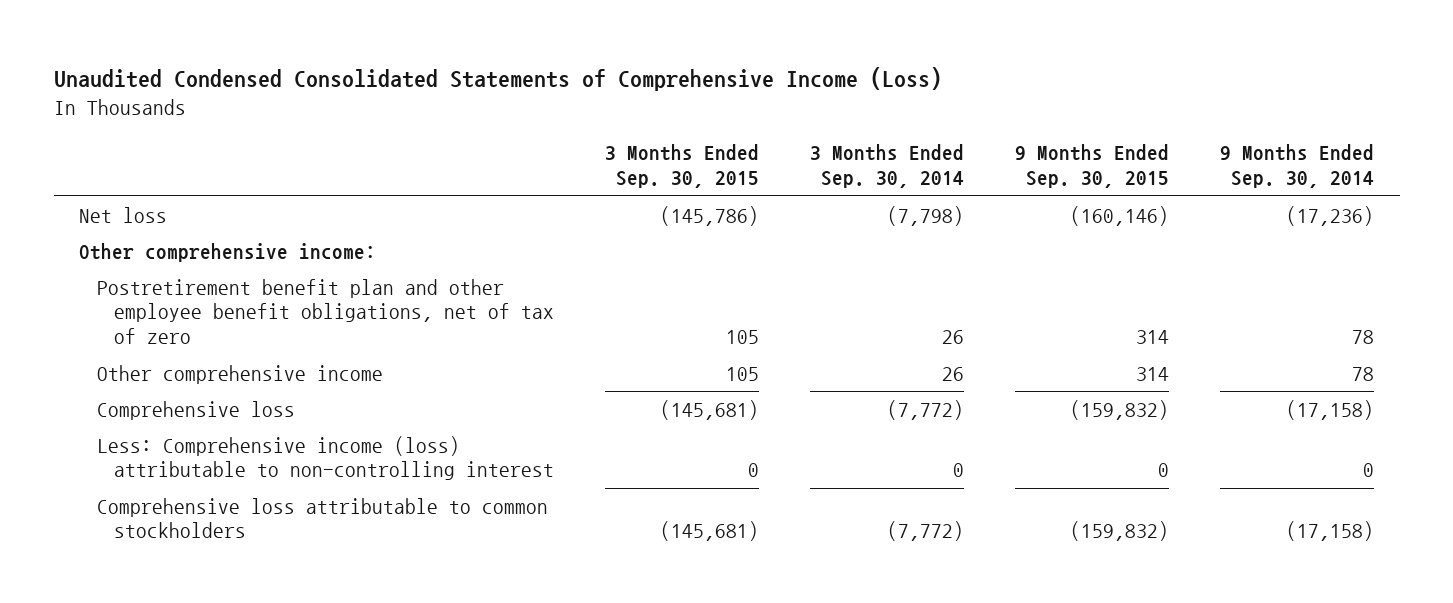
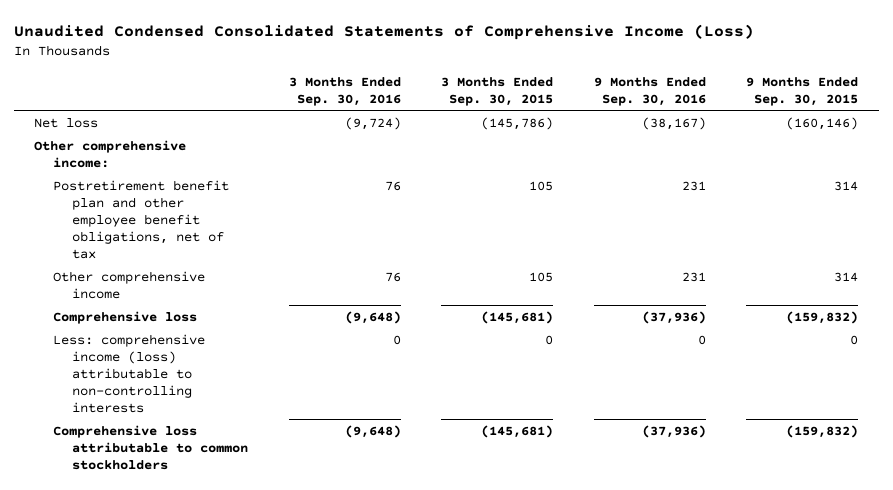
[809,144,964,188] 3 Months Ended Sep. 30, 2014 -> none
[1220,144,1375,188] 9 Months Ended Sep. 30, 2014 -> none
none -> [288,76,401,106] 3 Months Ended Sep. 30, 2016
none -> [593,76,706,106] 9 Months Ended Sep. 30, 2016
[96,278,554,345] Postretirement benefit plan and other employee benefit obligations, net of tax of zero -> [53,179,230,259] Postretirement benefit plan and other employee benefit obligations, net of tax
[96,435,554,481] Less: Comprehensive income (loss) attributable to non-controlling interest -> [53,333,206,413] Less: comprehensive income (loss) attributable to non-controlling interests

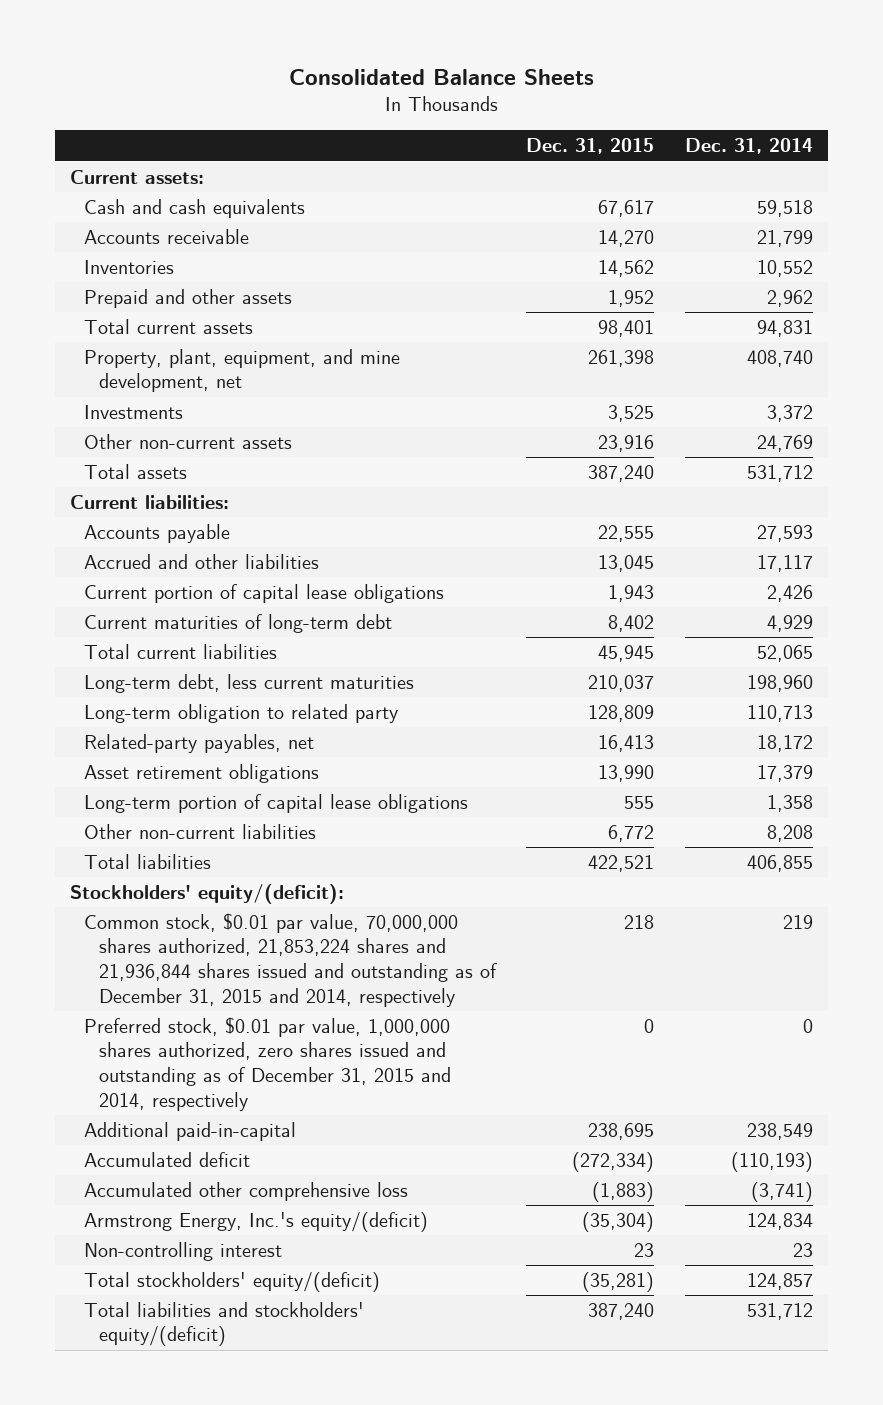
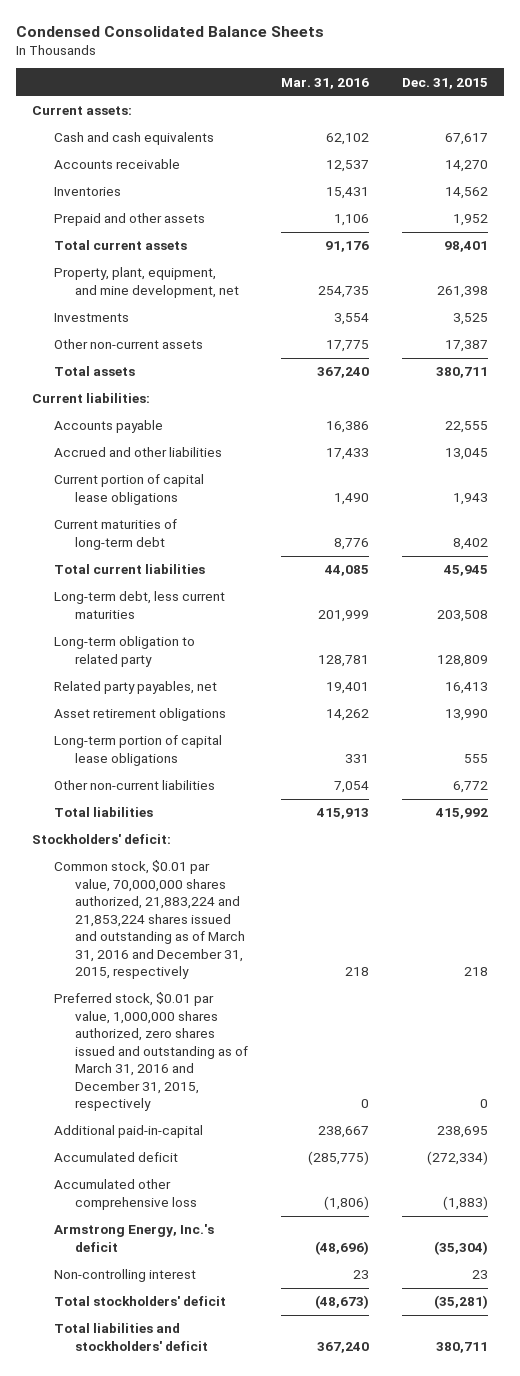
[288,68,594,85] Consolidated Balance Sheets -> [15,25,324,37] Condensed Consolidated Balance Sheets
[685,138,814,155] Dec. 31, 2014 -> none
none -> [281,77,370,89] Mar. 31, 2016
[598,434,655,452] 23,916 -> [444,340,488,353] 17,387
[588,464,655,482] 387,240 -> [435,367,488,379] 380,711
[588,674,655,692] 210,037 -> [436,609,488,622] 203,508
[84,733,315,753] Related-party payables, net -> [53,681,217,695] Related party payables, net
[588,854,655,872] 422,521 -> [434,808,488,820] 415,992
[70,883,345,904] Stockholders' equity/(deficit): -> [32,834,172,845] Stockholders' deficit:
[84,912,497,1007] Common stock, $0.01 par value, 70,000,000 shares authorized, 21,853,224 shares and 21,936,844 shares issued and outstanding as of December 31, 2015 and 2014, respectively -> [53,860,246,979] Common stock, $0.01 par value, 70,000,000 shares authorized, 21,883,224 and 21,853,224 shares issued and outstanding as of March 31, 2016 and December 31, 2015, respectively
[84,1016,451,1111] Preferred stock, $0.01 par value, 1,000,000 shares authorized, zero shares issued and outstanding as of December 31, 2015 and 2014, respectively -> [53,992,249,1111] Preferred stock, $0.01 par value, 1,000,000 shares authorized, zero shares issued and outstanding as of March 31, 2016 and December 31, 2015, respectively
[84,1211,429,1232] Armstrong Energy, Inc.'s equity/(deficit) -> [53,1224,214,1252] Armstrong Energy, Inc.'s deficit
[84,1271,381,1292] Total stockholders' equity/(deficit) -> [53,1296,226,1307] Total stockholders' deficit
[84,1301,365,1347] Total liabilities and stockholders' equity/(deficit) -> [53,1323,209,1351] Total liabilities and stockholders' deficit
[588,1302,655,1320] 387,240 -> [435,1341,488,1353] 380,711

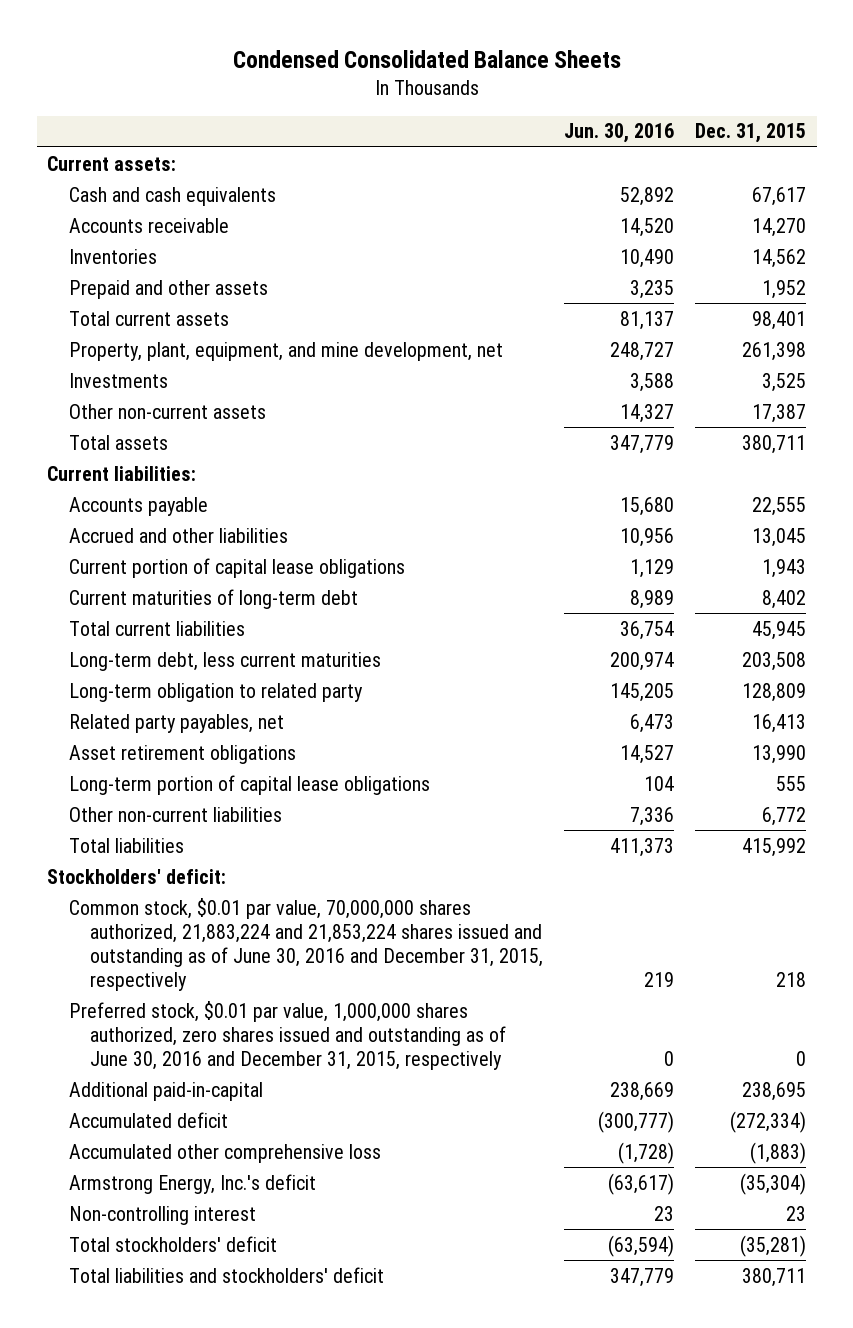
[281,77,370,89] Mar. 31, 2016 -> none
none -> [564,123,675,144] Jun. 30, 2016
[53,860,246,979] Common stock, $0.01 par value, 70,000,000 shares authorized, 21,883,224 and 21,853,224 shares issued and outstanding as of March 31, 2016 and December 31, 2015, respectively -> [68,897,544,991] Common stock, $0.01 par value, 70,000,000 shares authorized, 21,883,224 and 21,853,224 shares issued and outstanding as of June 30, 2016 and December 31, 2015, respectively
[53,992,249,1111] Preferred stock, $0.01 par value, 1,000,000 shares authorized, zero shares issued and outstanding as of March 31, 2016 and December 31, 2015, respectively -> [68,1000,507,1070] Preferred stock, $0.01 par value, 1,000,000 shares authorized, zero shares issued and outstanding as of June 30, 2016 and December 31, 2015, respectively

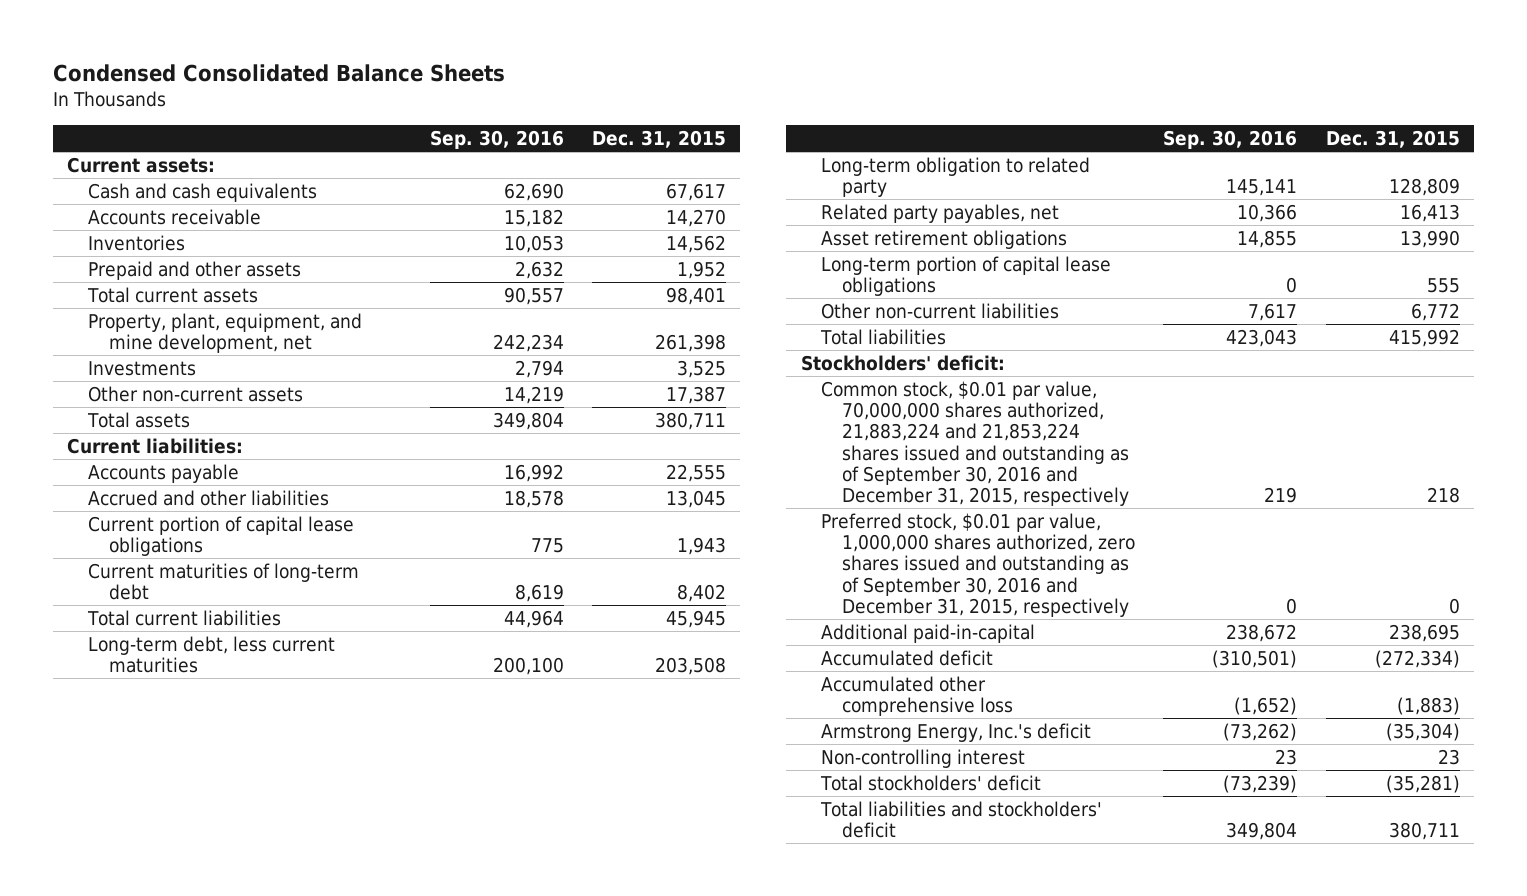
[564,123,675,144] Jun. 30, 2016 -> none
none -> [429,129,564,149] Sep. 30, 2016
[68,897,544,991] Common stock, $0.01 par value, 70,000,000 shares authorized, 21,883,224 and 21,853,224 shares issued and outstanding as of June 30, 2016 and December 31, 2015, respectively -> [821,380,1130,507] Common stock, $0.01 par value, 70,000,000 shares authorized, 21,883,224 and 21,853,224 shares issued and outstanding as of September 30, 2016 and December 31, 2015, respectively
[68,1000,507,1070] Preferred stock, $0.01 par value, 1,000,000 shares authorized, zero shares issued and outstanding as of June 30, 2016 and December 31, 2015, respectively -> [821,512,1136,617] Preferred stock, $0.01 par value, 1,000,000 shares authorized, zero shares issued and outstanding as of September 30, 2016 and December 31, 2015, respectively

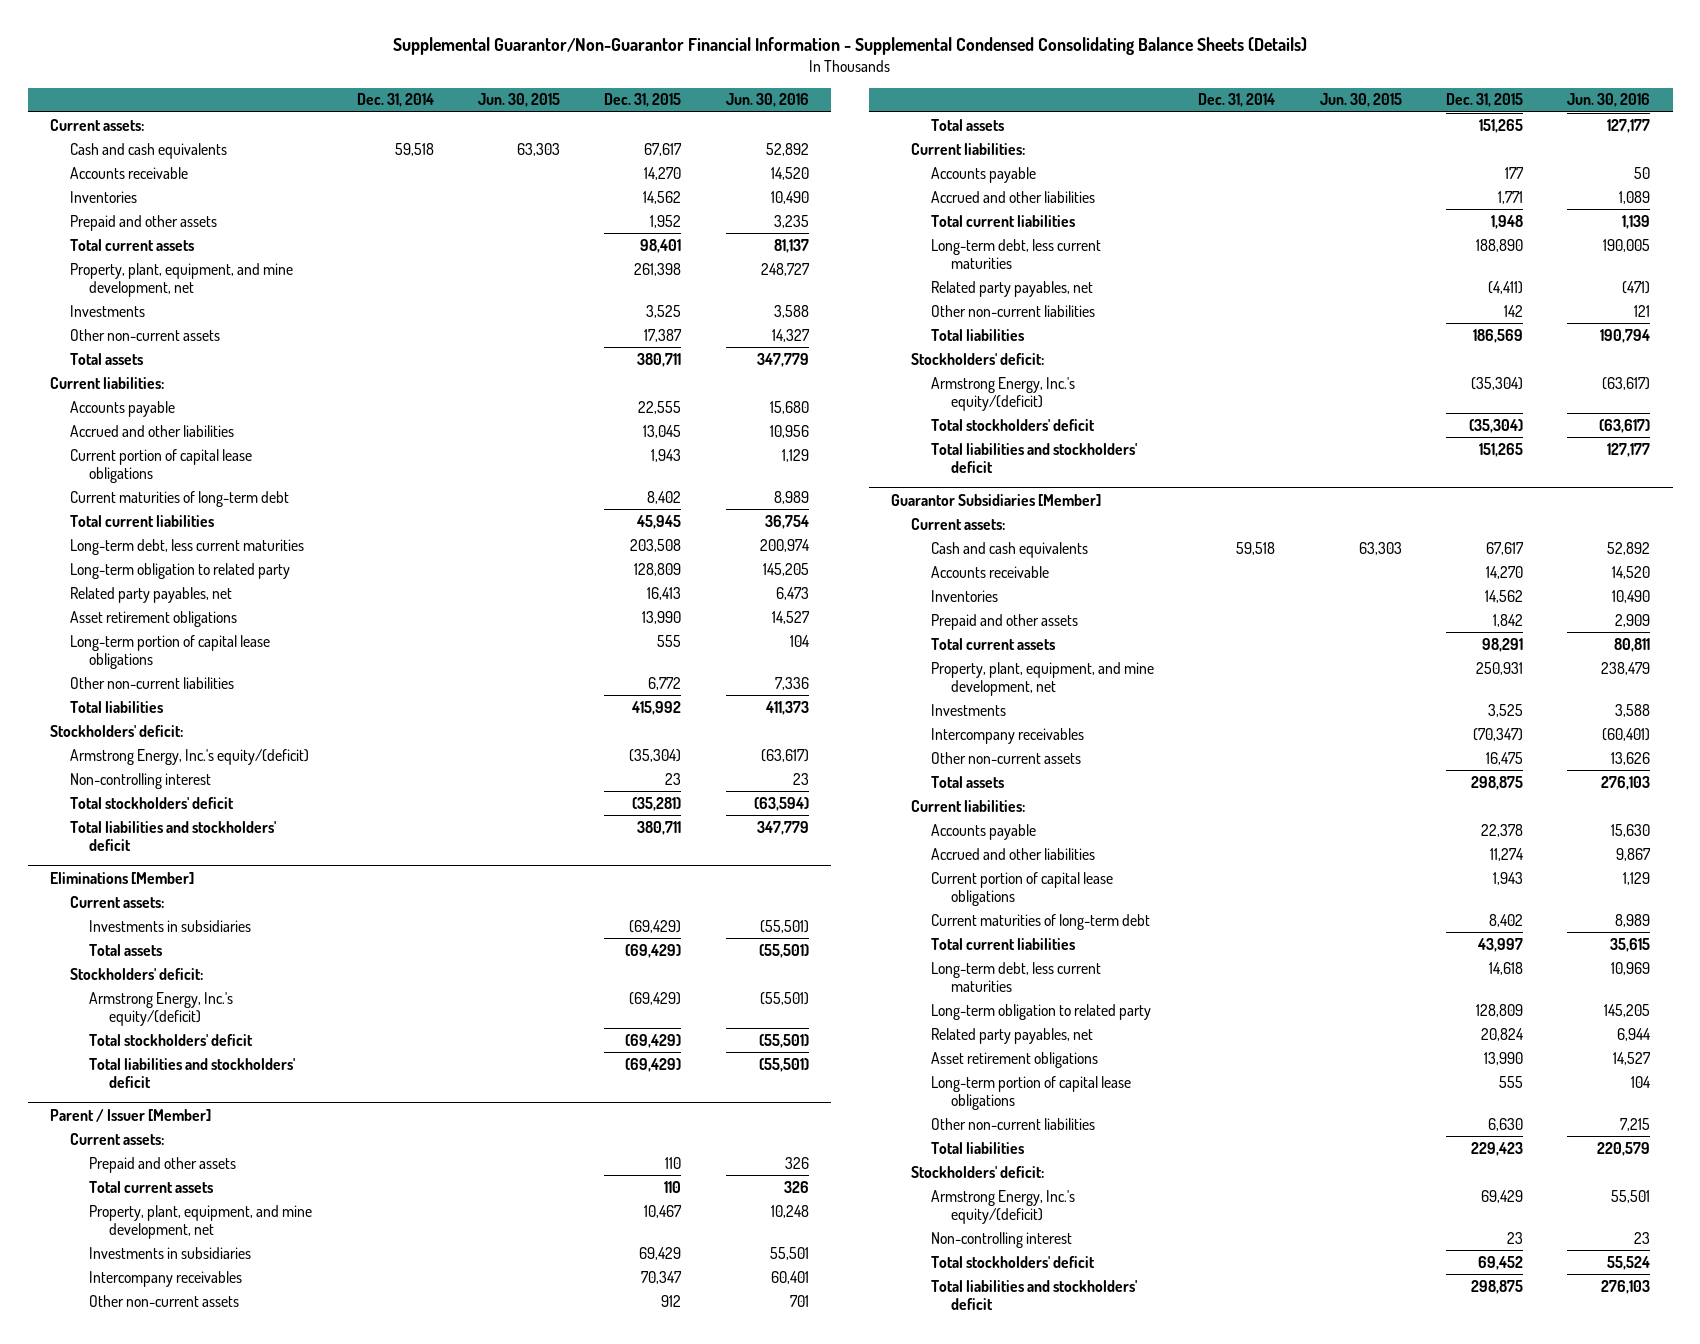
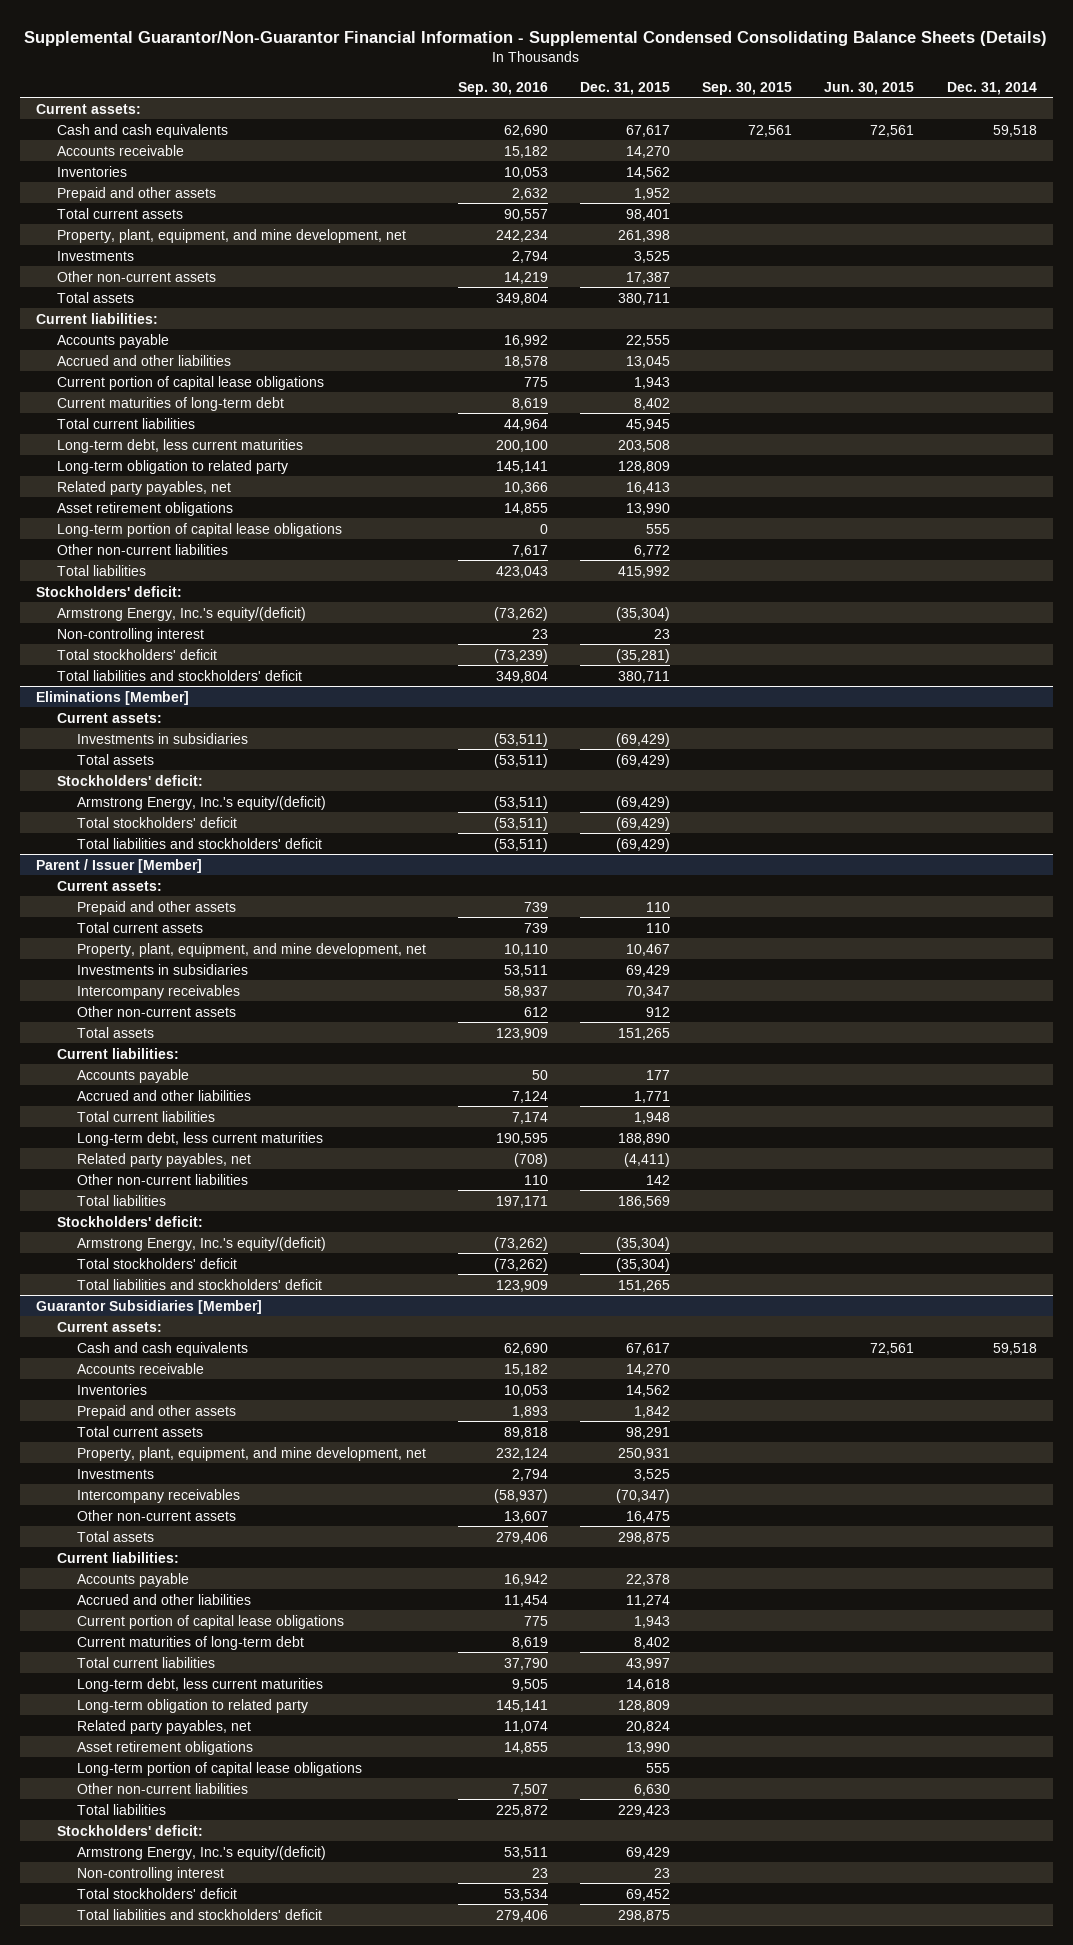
[725,93,809,108] Jun. 30, 2016 -> none
none -> [458,81,549,95] Sep. 30, 2016
none -> [702,81,793,95] Sep. 30, 2015
[517,142,561,156] 63,303 -> [870,124,915,137] 72,561
[1358,541,1402,555] 63,303 -> [870,1342,915,1355] 72,561

